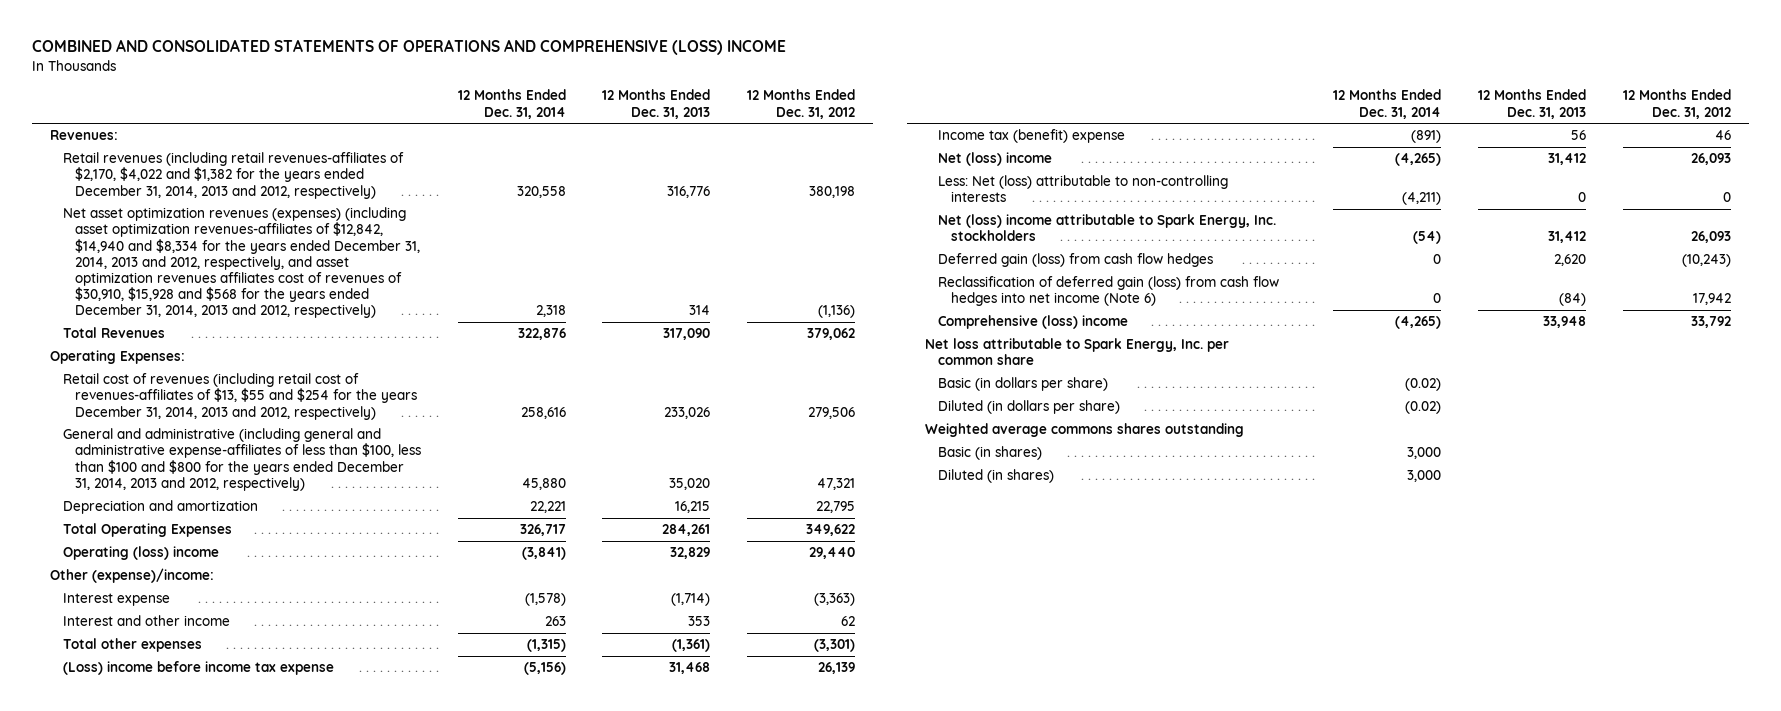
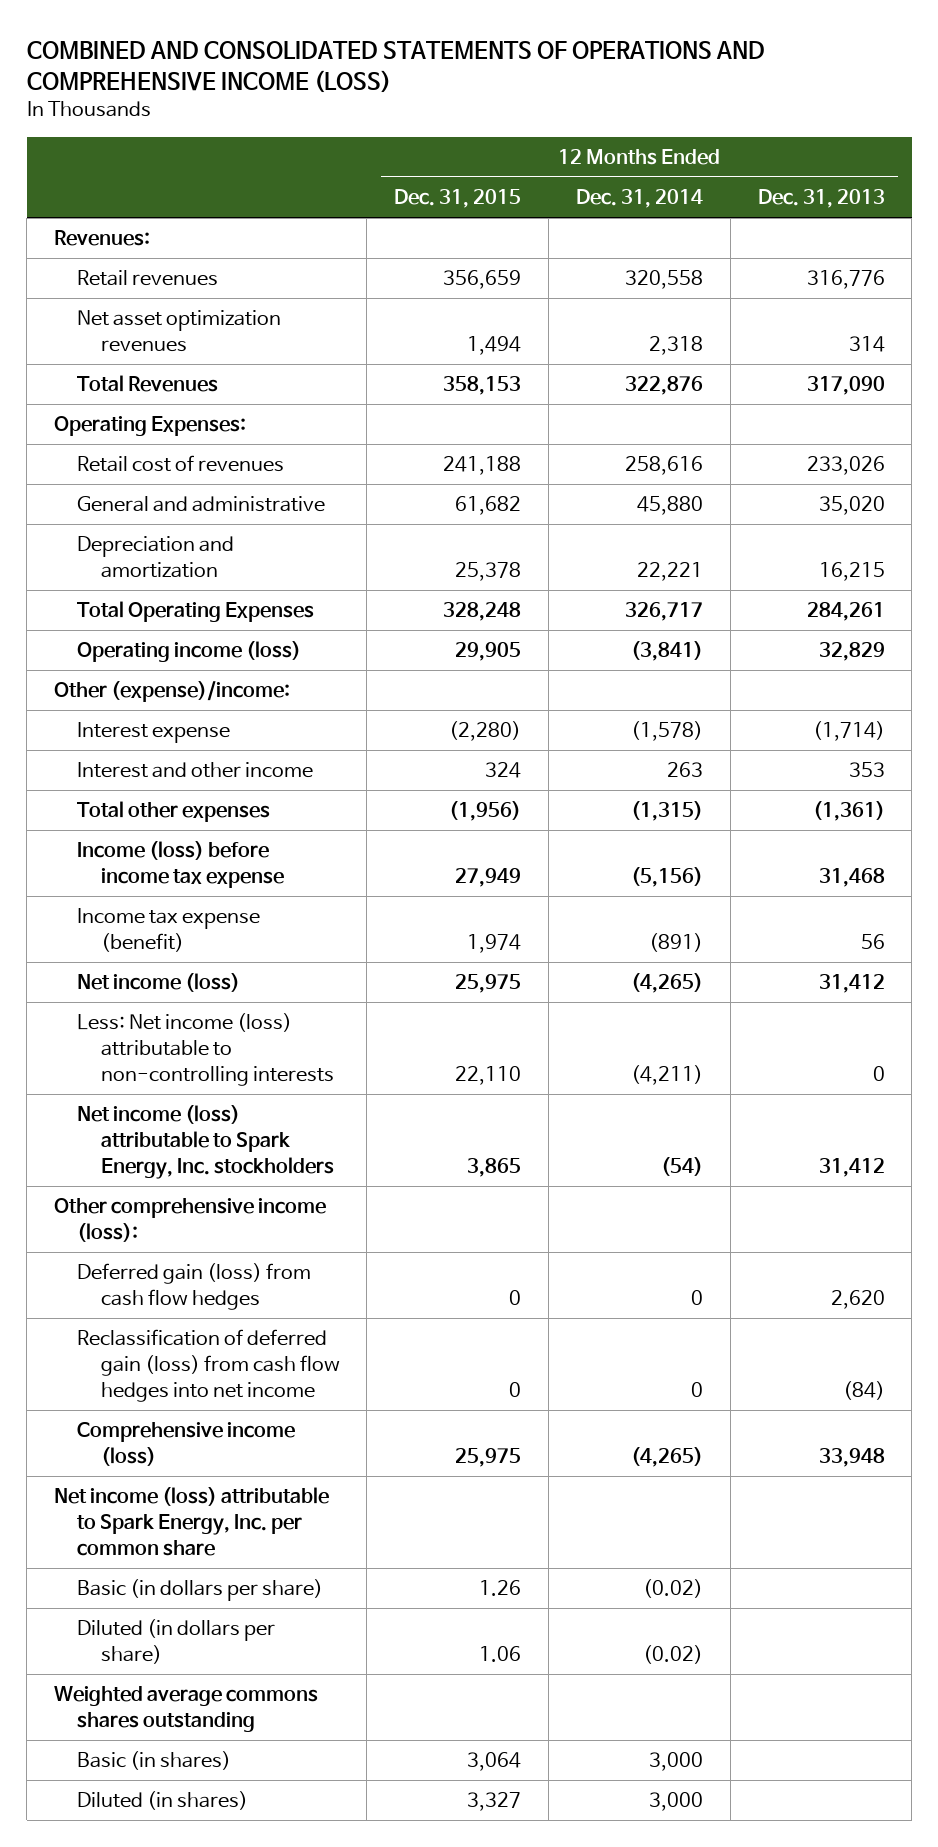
[31,39,786,56] COMBINED AND CONSOLIDATED STATEMENTS OF OPERATIONS AND COMPREHENSIVE (LOSS) INCOME -> [26,40,765,94] COMBINED AND CONSOLIDATED STATEMENTS OF OPERATIONS AND COMPREHENSIVE INCOME (LOSS)
[747,89,856,119] 12 Months Ended Dec. 31, 2012 -> none
none -> [394,189,522,209] Dec. 31, 2015
[62,152,404,199] Retail revenues (including retail revenues-affiliates of $2,170, $4,022 and $1,382 for the years ended December 31, 2014, 2013 and 2012, respectively) -> [77,270,219,287] Retail revenues
[62,207,421,319] Net asset optimization revenues (expenses) (including asset optimization revenues-affiliates of $12,842, $14,940 and $8,334 for the years ended December 31, 2014, 2013 and 2012, respectively, and asset optimization revenues affiliates cost of revenues of $30,910, $15,928 and $568 for the years ended December 31, 2014, 2013 and 2012, respectively) -> [77,310,282,353] Net asset optimization revenues
[62,373,418,420] Retail cost of revenues (including retail cost of revenues-affiliates of $13, $55 and $254 for the years December 31, 2014, 2013 and 2012, respectively) -> [77,455,285,473] Retail cost of revenues
[62,428,422,491] General and administrative (including general and administrative expense-affiliates of less than $100, less than $100 and $800 for the years ended December 31, 2014, 2013 and 2012, respectively) -> [77,496,326,513] General and administrative
[62,546,219,561] Operating (loss) income -> [77,641,302,663] Operating income (loss)
[62,661,334,676] (Loss) income before income tax expense -> [77,841,284,889] Income (loss) before income tax expense
[938,129,1126,144] Income tax (benefit) expense -> [77,908,261,953] Income tax expense (benefit)
[938,152,1053,167] Net (loss) income -> [77,973,241,993] Net income (loss)
[938,175,1229,203] Less: Net (loss) attributable to non-controlling interests -> [77,1013,334,1086] Less: Net income (loss) attributable to non-controlling interests
[938,214,1277,242] Net (loss) income attributable to Spark Energy, Inc. stockholders -> [77,1105,334,1179] Net income (loss) attributable to Spark Energy, Inc. stockholders
none -> [53,1198,326,1243] Other comprehensive income (loss):
[938,276,1280,307] Reclassification of deferred gain (loss) from cash flow hedges into net income (Note 6) -> [77,1329,340,1402] Reclassification of deferred gain (loss) from cash flow hedges into net income
[938,315,1129,330] Comprehensive (loss) income -> [77,1422,296,1467] Comprehensive income (loss)
[925,338,1230,366] Net loss attributable to Spark Energy, Inc. per common share -> [53,1487,329,1556] Net income (loss) attributable to Spark Energy, Inc. per common share

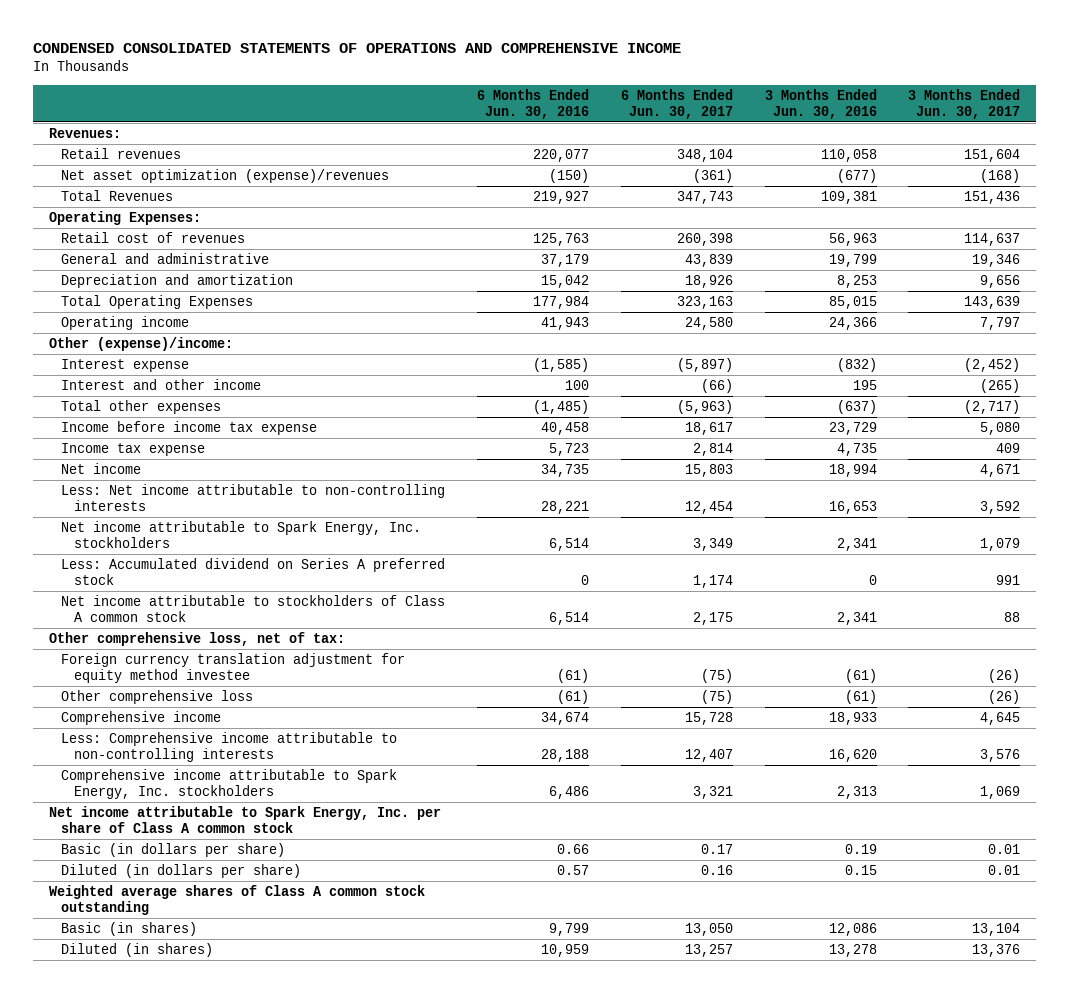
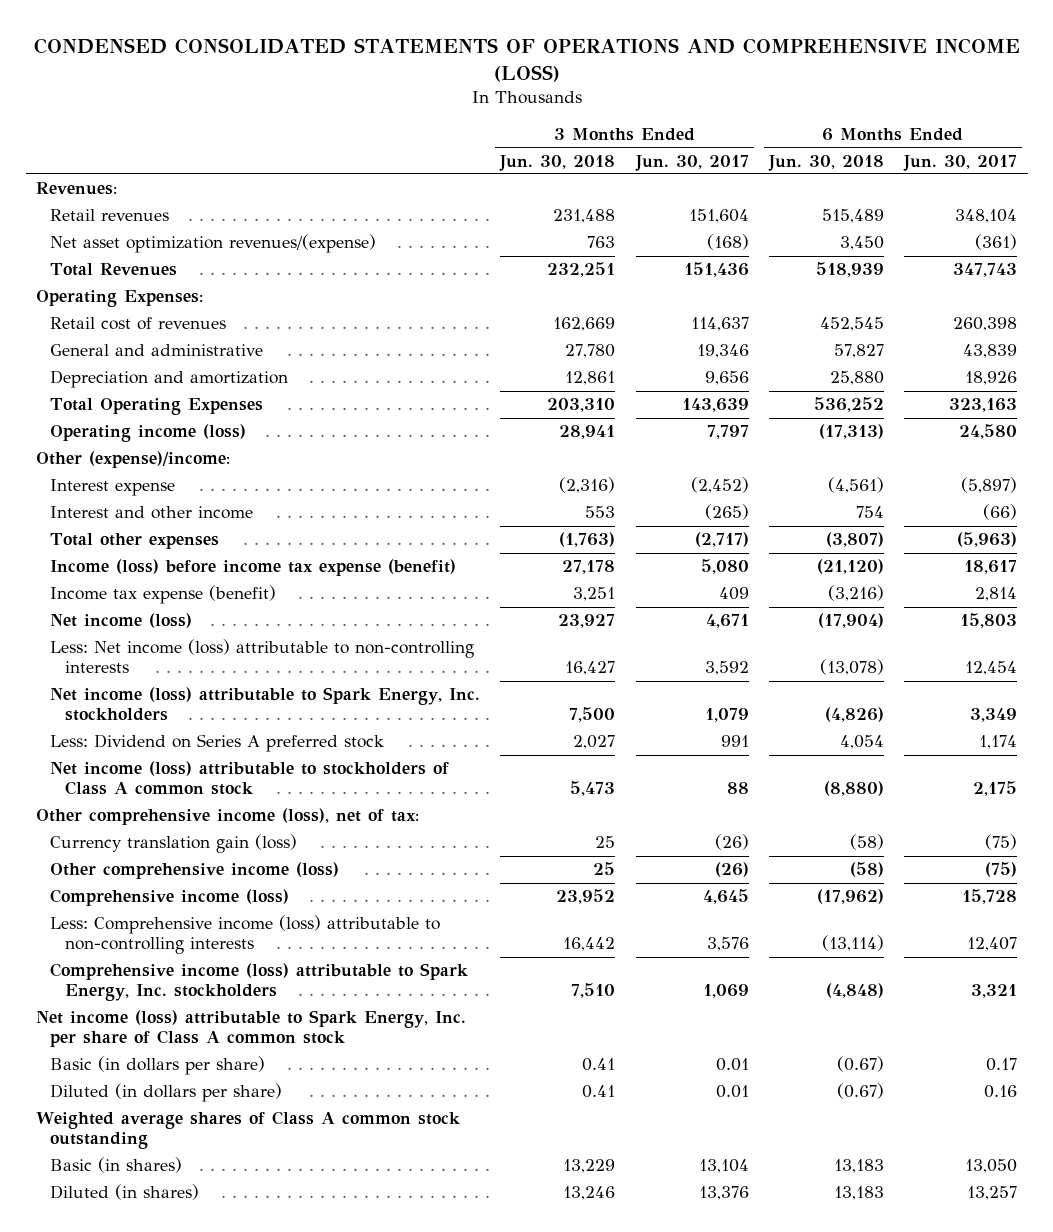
[32,43,681,54] CONDENSED CONSOLIDATED STATEMENTS OF OPERATIONS AND COMPREHENSIVE INCOME -> [33,37,1020,82] CONDENSED CONSOLIDATED STATEMENTS OF OPERATIONS AND COMPREHENSIVE INCOME (LOSS)
[477,88,590,119] 6 Months Ended Jun. 30, 2016 -> none
[764,88,877,119] 3 Months Ended Jun. 30, 2016 -> none
none -> [499,154,616,171] Jun. 30, 2018
none -> [768,154,885,171] Jun. 30, 2018
[61,168,390,183] Net asset optimization (expense)/revenues -> [50,234,377,254] Net asset optimization revenues/(expense)
[61,315,190,330] Operating income -> [50,424,247,443] Operating income (loss)
[61,420,318,435] Income before income tax expense -> [50,559,457,577] Income (loss) before income tax expense (benefit)
[61,442,206,456] Income tax expense -> [50,585,277,605] Income tax expense (benefit)
[61,462,142,474] Net income -> [50,613,193,629] Net income (loss)
[61,483,446,512] Less: Net income attributable to non-controlling interests -> [50,639,475,674] Less: Net income (loss) attributable to non-controlling interests
[61,520,422,549] Net income attributable to Spark Energy, Inc. stockholders -> [50,687,481,722] Net income (loss) attributable to Spark Energy, Inc. stockholders
[61,557,446,586] Less: Accumulated dividend on Series A preferred stock -> [50,734,385,753] Less: Dividend on Series A preferred stock
[61,594,446,623] Net income attributable to stockholders of Class A common stock -> [50,761,450,796] Net income (loss) attributable to stockholders of Class A common stock
[48,631,345,646] Other comprehensive loss, net of tax: -> [35,808,419,826] Other comprehensive income (loss), net of tax:
[61,652,406,684] Foreign currency translation adjustment for equity method investee -> [50,834,298,854] Currency translation gain (loss)
[61,689,254,704] Other comprehensive loss -> [50,862,340,880] Other comprehensive income (loss)
[61,710,222,725] Comprehensive income -> [50,889,290,907] Comprehensive income (loss)
[61,731,398,763] Less: Comprehensive income attributable to non-controlling interests -> [50,915,441,955] Less: Comprehensive income (loss) attributable to non-controlling interests
[61,768,398,800] Comprehensive income attributable to Spark Energy, Inc. stockholders -> [50,963,469,1002] Comprehensive income (loss) attributable to Spark Energy, Inc. stockholders
[48,805,441,834] Net income attributable to Spark Energy, Inc. per share of Class A common stock -> [35,1010,466,1048] Net income (loss) attributable to Spark Energy, Inc. per share of Class A common stock

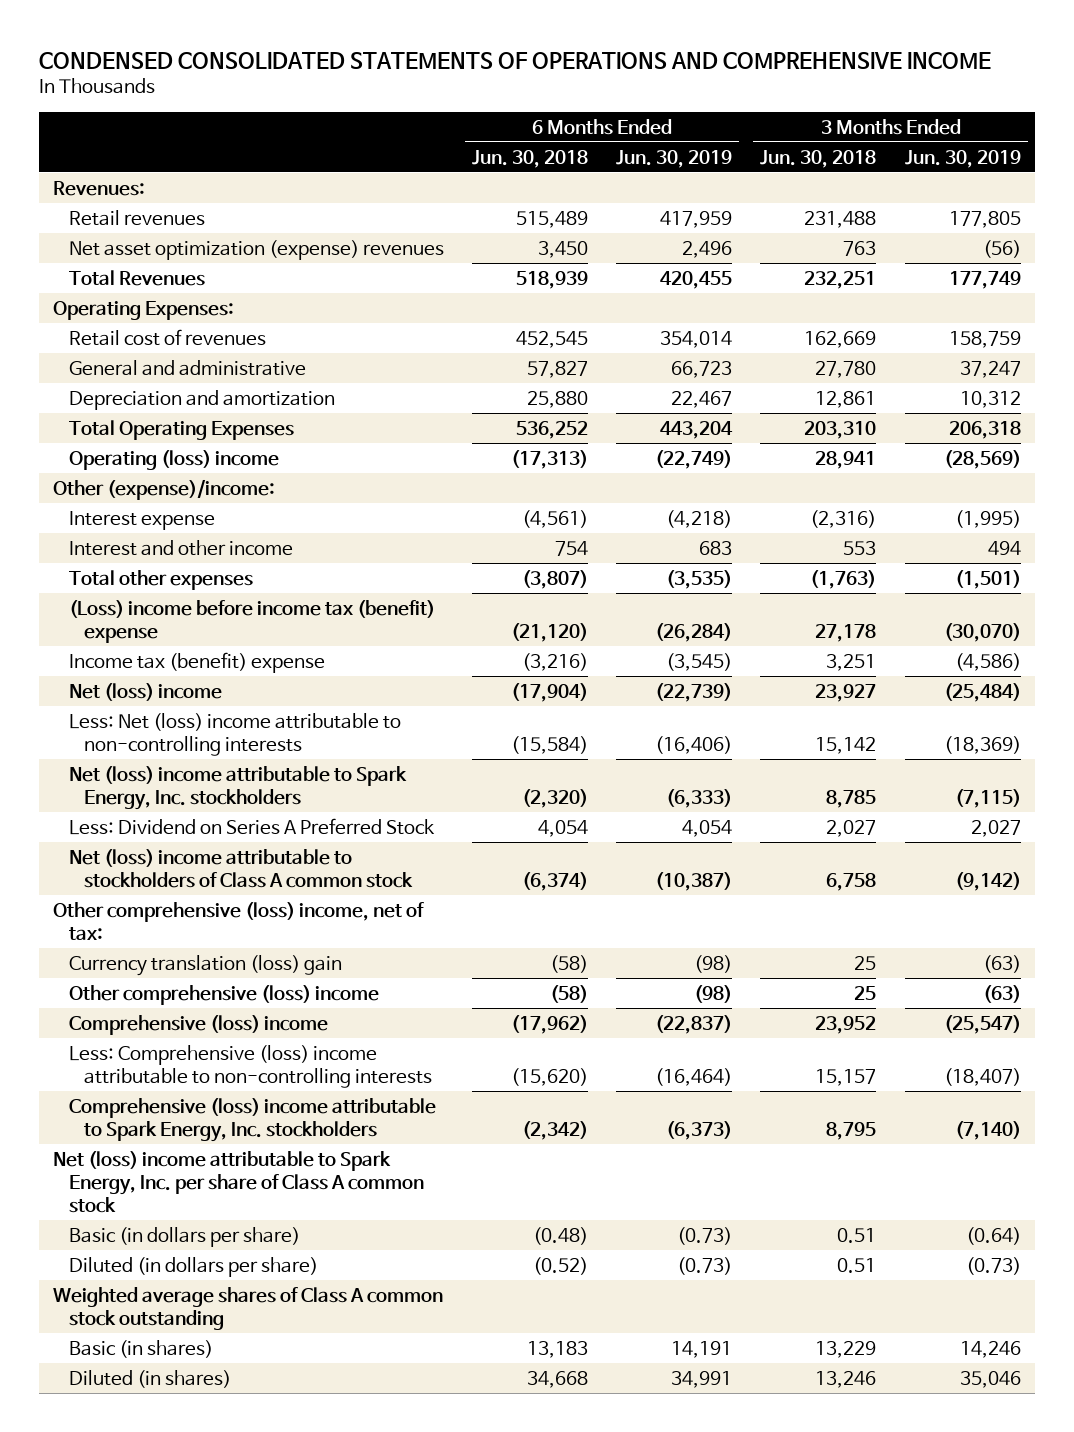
[33,37,1020,82] CONDENSED CONSOLIDATED STATEMENTS OF OPERATIONS AND COMPREHENSIVE INCOME (LOSS) -> [39,51,992,69] CONDENSED CONSOLIDATED STATEMENTS OF OPERATIONS AND COMPREHENSIVE INCOME
[634,154,749,171] Jun. 30, 2017 -> none
[903,154,1018,171] Jun. 30, 2017 -> none
none -> [616,149,733,168] Jun. 30, 2019
none -> [904,149,1021,168] Jun. 30, 2019
[50,234,377,254] Net asset optimization revenues/(expense) -> [68,239,444,260] Net asset optimization (expense) revenues
[50,424,247,443] Operating income (loss) -> [68,449,279,470] Operating (loss) income
[50,559,457,577] Income (loss) before income tax expense (benefit) -> [68,599,435,643] (Loss) income before income tax (benefit) expense
[50,585,277,605] Income tax expense (benefit) -> [68,651,325,673] Income tax (benefit) expense
[50,613,193,629] Net income (loss) -> [68,682,222,701] Net (loss) income
[50,639,475,674] Less: Net income (loss) attributable to non-controlling interests -> [68,712,401,756] Less: Net (loss) income attributable to non-controlling interests
[565,661,616,676] 16,427 -> [815,736,877,754] 15,142
[820,659,885,676] (13,078) -> [510,735,588,754] (15,584)
[50,687,481,722] Net income (loss) attributable to Spark Energy, Inc. stockholders -> [68,765,407,810] Net (loss) income attributable to Spark Energy, Inc. stockholders
[569,707,616,723] 7,500 -> [826,789,877,808] 8,785
[825,707,885,723] (4,826) -> [521,788,588,808] (2,320)
[50,734,385,753] Less: Dividend on Series A preferred stock -> [68,817,435,835] Less: Dividend on Series A Preferred Stock
[50,761,450,796] Net income (loss) attributable to stockholders of Class A common stock -> [68,848,413,888] Net (loss) income attributable to stockholders of Class A common stock
[570,781,616,797] 5,473 -> [826,872,877,891] 6,758
[824,781,885,797] (8,880) -> [521,871,588,891] (6,374)
[35,808,419,826] Other comprehensive income (loss), net of tax: -> [53,901,425,940] Other comprehensive (loss) income, net of tax:
[50,834,298,854] Currency translation gain (loss) -> [68,954,342,976] Currency translation (loss) gain
[50,862,340,880] Other comprehensive income (loss) -> [68,984,379,1005] Other comprehensive (loss) income
[50,889,290,907] Comprehensive income (loss) -> [68,1014,328,1035] Comprehensive (loss) income
[50,915,441,955] Less: Comprehensive income (loss) attributable to non-controlling interests -> [68,1044,432,1088] Less: Comprehensive (loss) income attributable to non-controlling interests
[563,937,616,952] 16,442 -> [815,1068,877,1086] 15,157
[822,935,885,952] (13,114) -> [510,1067,588,1086] (15,620)
[50,963,469,1002] Comprehensive income (loss) attributable to Spark Energy, Inc. stockholders -> [68,1097,436,1142] Comprehensive (loss) income attributable to Spark Energy, Inc. stockholders
[571,983,616,999] 7,510 -> [826,1121,877,1140] 8,795
[826,983,885,999] (4,848) -> [521,1120,588,1140] (2,342)
[35,1010,466,1048] Net income (loss) attributable to Spark Energy, Inc. per share of Class A common stock -> [53,1150,424,1213] Net (loss) income attributable to Spark Energy, Inc. per share of Class A common stock
[582,1058,616,1072] 0.41 -> [837,1227,877,1243] 0.51
[837,1056,885,1073] (0.67) -> [532,1226,588,1245] (0.48)
[582,1085,616,1099] 0.41 -> [837,1257,877,1273] 0.51
[837,1083,885,1100] (0.67) -> [532,1256,588,1275] (0.52)
[834,1186,885,1201] 13,183 -> [526,1370,588,1388] 34,668

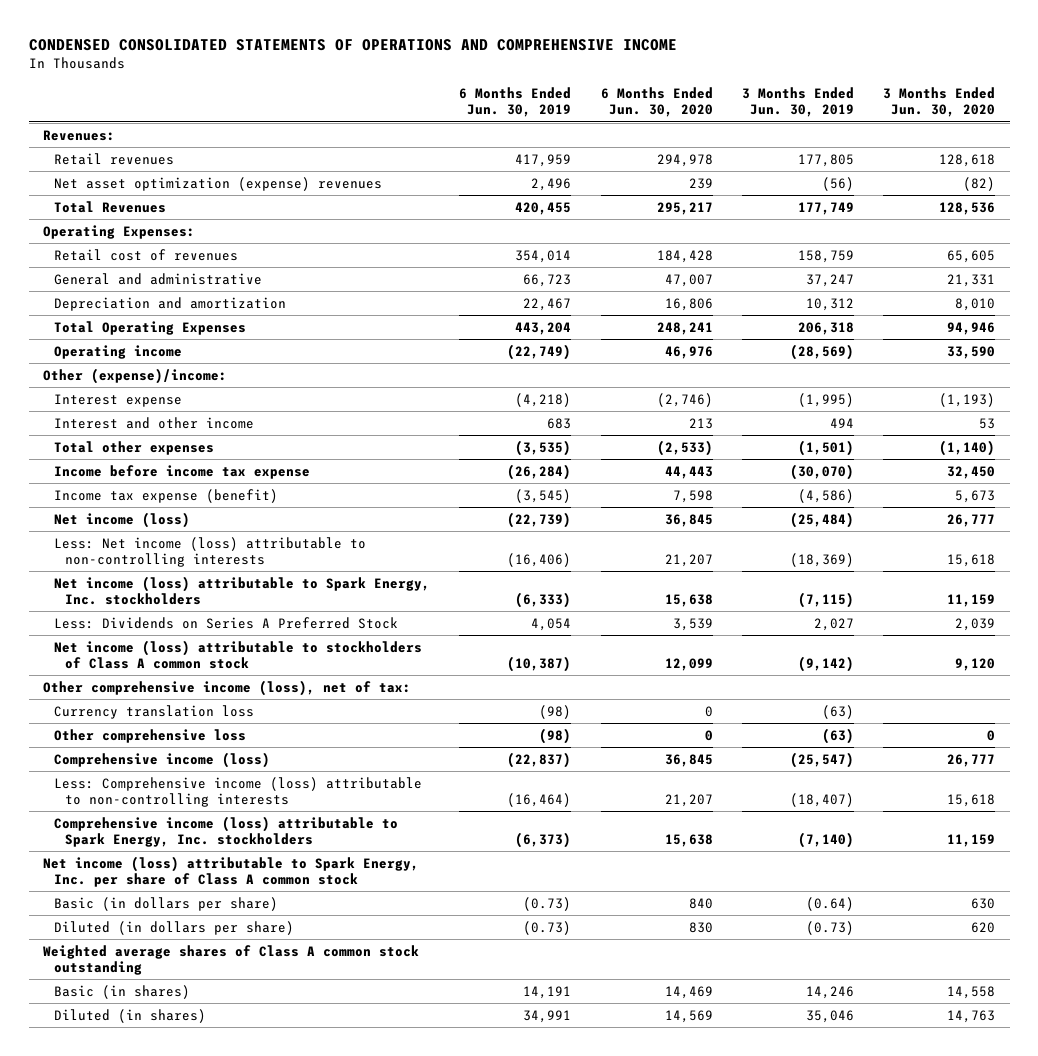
[471,149,588,168] Jun. 30, 2018 -> none
[760,149,877,168] Jun. 30, 2018 -> none
none -> [600,87,713,118] 6 Months Ended Jun. 30, 2020
none -> [883,87,996,118] 3 Months Ended Jun. 30, 2020
[68,449,279,470] Operating (loss) income -> [54,344,183,359] Operating income
[68,599,435,643] (Loss) income before income tax (benefit) expense -> [54,464,311,479] Income before income tax expense
[68,651,325,673] Income tax (benefit) expense -> [54,488,279,503] Income tax expense (benefit)
[68,682,222,701] Net (loss) income -> [54,511,191,528] Net income (loss)
[68,712,401,756] Less: Net (loss) income attributable to non-controlling interests -> [54,536,367,567] Less: Net income (loss) attributable to non-controlling interests
[68,765,407,810] Net (loss) income attributable to Spark Energy, Inc. stockholders -> [54,575,431,605] Net income (loss) attributable to Spark Energy, Inc. stockholders
[68,817,435,835] Less: Dividend on Series A Preferred Stock -> [54,616,399,629] Less: Dividends on Series A Preferred Stock
[68,848,413,888] Net (loss) income attributable to stockholders of Class A common stock -> [54,639,423,669] Net income (loss) attributable to stockholders of Class A common stock
[53,901,425,940] Other comprehensive (loss) income, net of tax: -> [43,679,412,696] Other comprehensive income (loss), net of tax:
[68,954,342,976] Currency translation (loss) gain -> [54,704,255,719] Currency translation loss
[68,984,379,1005] Other comprehensive (loss) income -> [54,728,247,743] Other comprehensive loss
[68,1014,328,1035] Comprehensive (loss) income -> [54,751,271,768] Comprehensive income (loss)
[68,1044,432,1088] Less: Comprehensive (loss) income attributable to non-controlling interests -> [54,776,423,807] Less: Comprehensive income (loss) attributable to non-controlling interests
[68,1097,436,1142] Comprehensive (loss) income attributable to Spark Energy, Inc. stockholders -> [54,815,399,847] Comprehensive income (loss) attributable to Spark Energy, Inc. stockholders
[53,1150,424,1213] Net (loss) income attributable to Spark Energy, Inc. per share of Class A common stock -> [43,855,420,887] Net income (loss) attributable to Spark Energy, Inc. per share of Class A common stock

